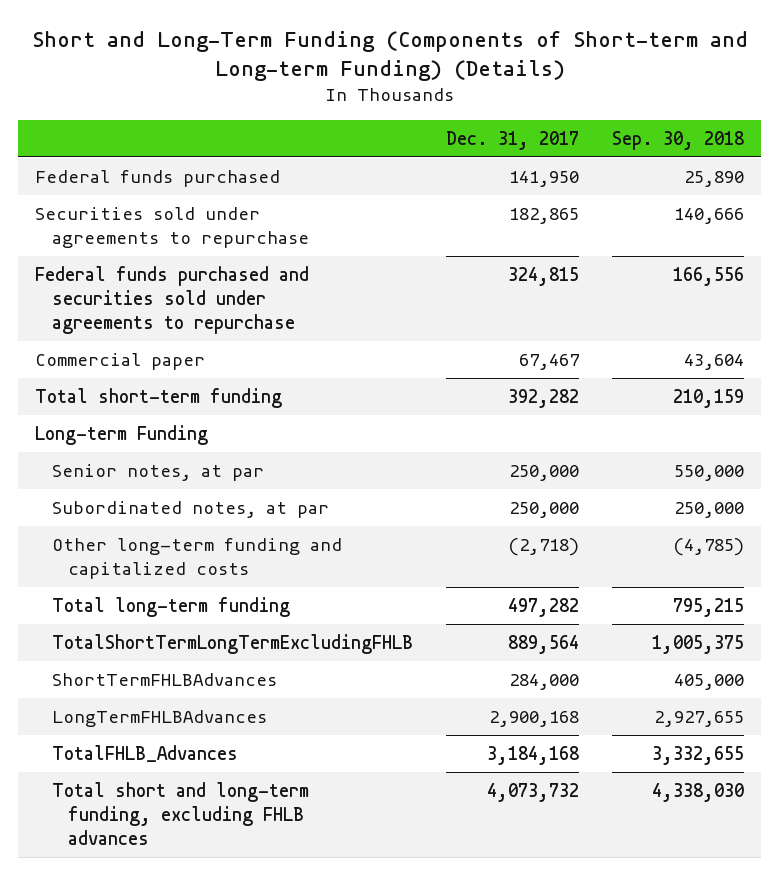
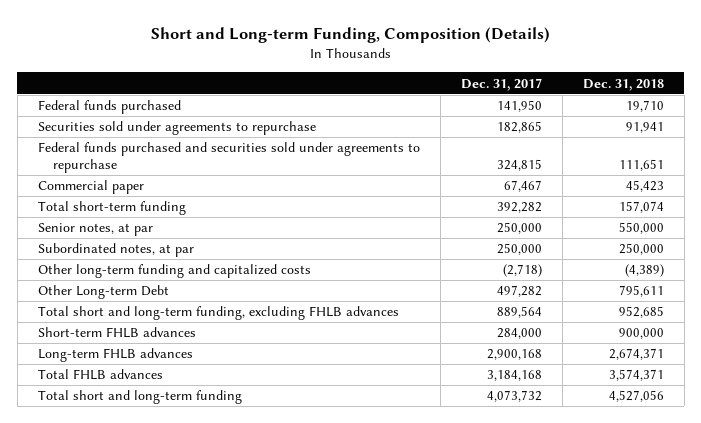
[31,31,748,82] Short and Long-Term Funding (Components of Short-term and Long-term Funding) (Details) -> [150,27,550,44] Short and Long-term Funding, Composition (Details)
[612,130,745,150] Sep. 30, 2018 -> none
none -> [582,78,664,91] Dec. 31, 2018
[34,424,208,445] Long-term Funding -> none
[51,596,290,617] Total long-term funding -> [37,285,169,300] Other Long-term Debt
[51,633,413,654] TotalShortTermLongTermExcludingFHLB -> [37,306,399,321] Total short and long-term funding, excluding FHLB advances
[51,672,277,686] ShortTermFHLBAdvances -> [37,327,196,339] Short-term FHLB advances
[51,709,267,727] LongTermFHLBAdvances -> [37,348,193,363] Long-term FHLB advances
[51,744,238,762] TotalFHLB_Advances -> [37,369,163,381] Total FHLB advances
[51,781,309,846] Total short and long-term funding, excluding FHLB advances -> [37,390,242,405] Total short and long-term funding

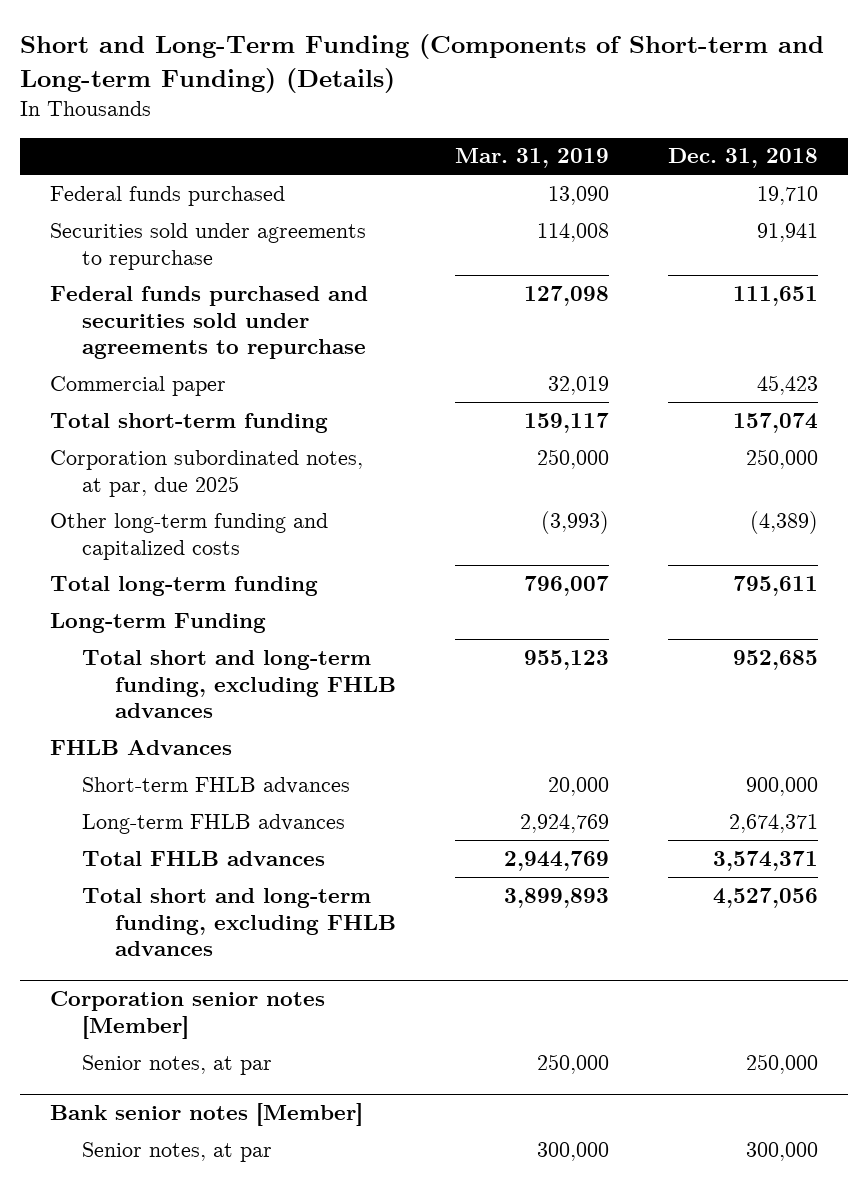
[150,27,550,44] Short and Long-term Funding, Composition (Details) -> [19,34,824,93] Short and Long-Term Funding (Components of Short-term and Long-term Funding) (Details)
[460,77,542,91] Dec. 31, 2017 -> none
none -> [454,148,609,169] Mar. 31, 2019
[37,223,153,237] Senior notes, at par -> none
[37,243,194,258] Subordinated notes, at par -> [49,449,363,497] Corporation subordinated notes, at par, due 2025
[37,285,169,300] Other Long-term Debt -> [49,575,318,596] Total long-term funding
none -> [49,612,266,633] Long-term Funding
none -> [49,739,232,755] FHLB Advances
[37,390,242,405] Total short and long-term funding -> [82,887,396,957] Total short and long-term funding, excluding FHLB advances
none -> [49,991,325,1039] Corporation senior notes [Member]
none -> [82,1054,273,1075] Senior notes, at par
none -> [49,1103,363,1127] Bank senior notes [Member]
none -> [82,1141,273,1162] Senior notes, at par

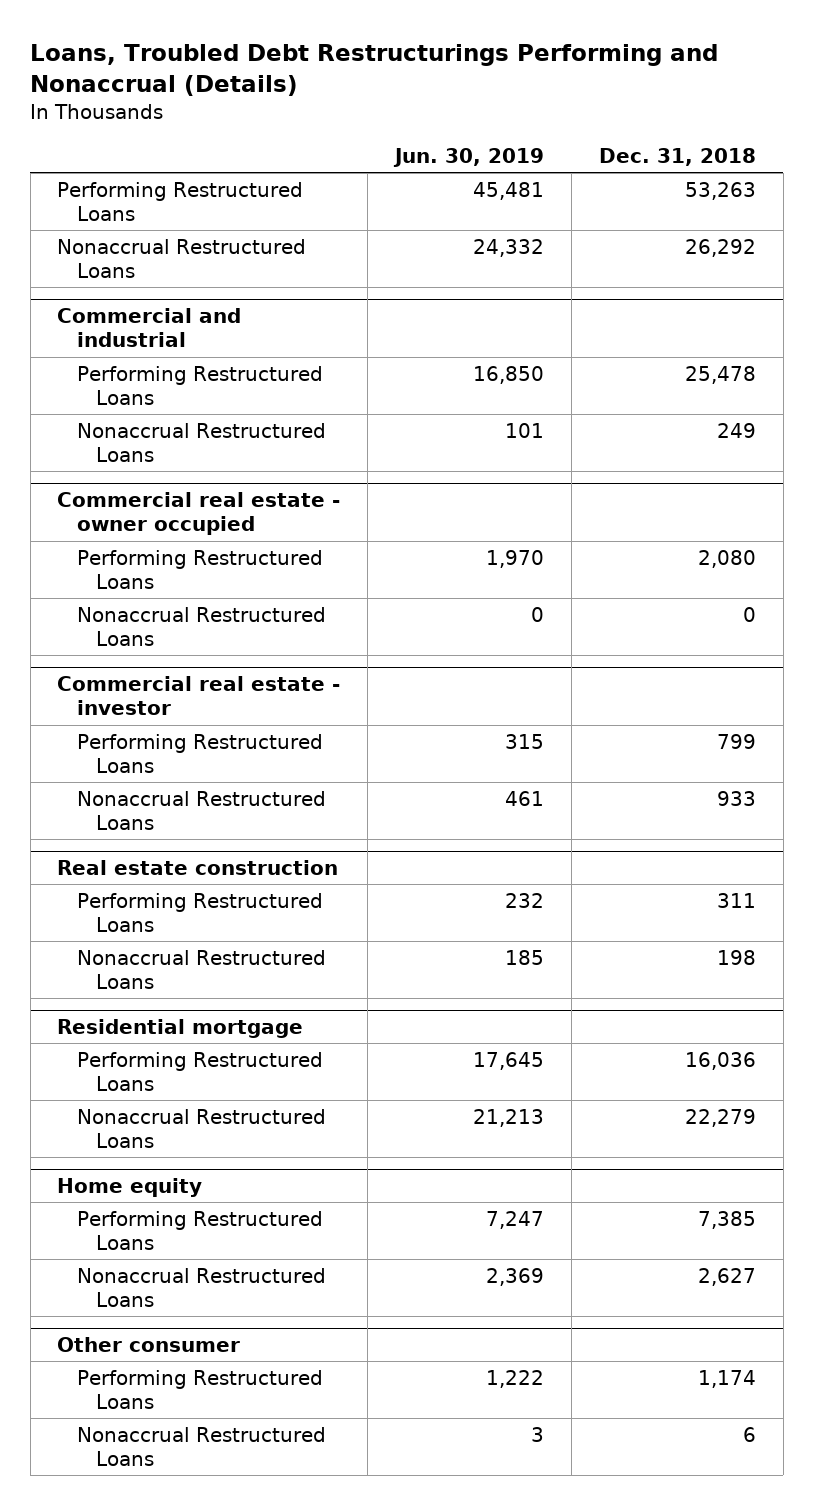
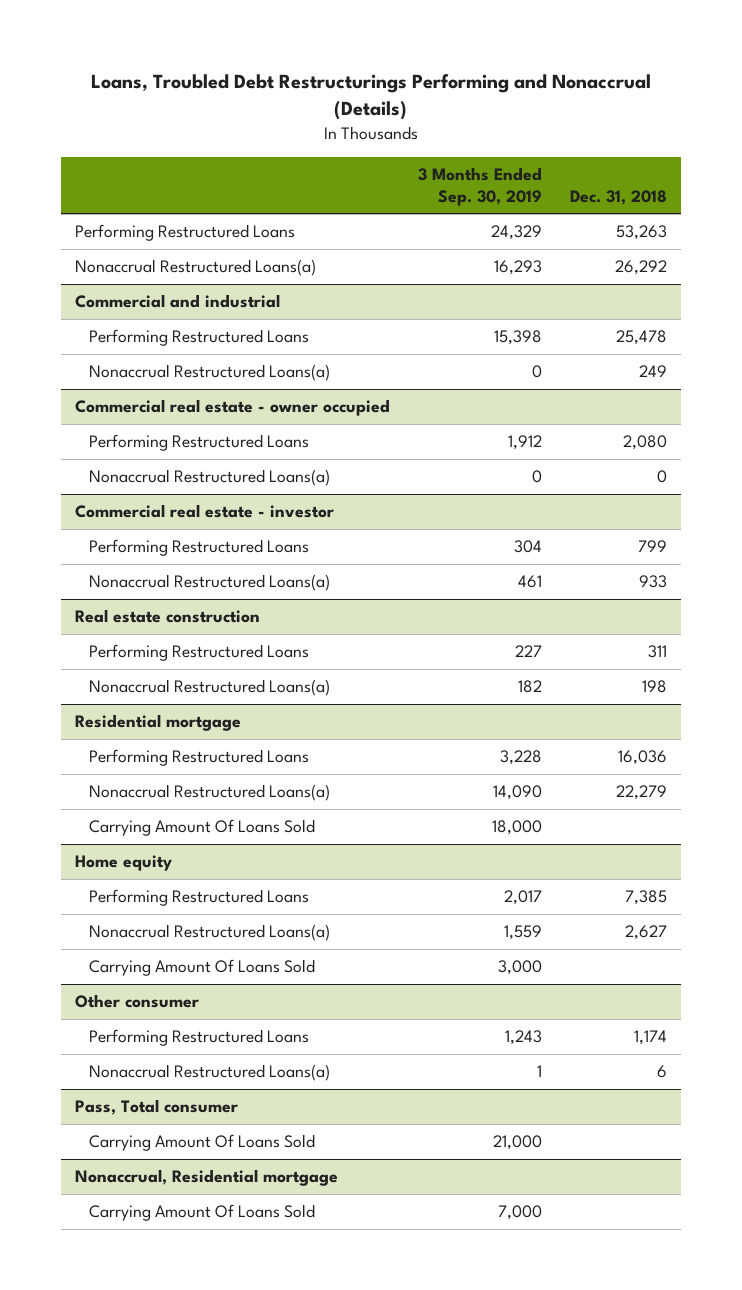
[393,148,545,168] Jun. 30, 2019 -> none
none -> [417,166,542,206] 3 Months Ended Sep. 30, 2019
[57,238,307,279] Nonaccrual Restructured Loans -> [74,259,316,277] Nonaccrual Restructured Loans(a)
[76,422,326,463] Nonaccrual Restructured Loans -> [89,364,331,382] Nonaccrual Restructured Loans(a)
[76,606,326,647] Nonaccrual Restructured Loans -> [89,469,331,487] Nonaccrual Restructured Loans(a)
[76,790,326,831] Nonaccrual Restructured Loans -> [89,574,331,592] Nonaccrual Restructured Loans(a)
[76,949,326,990] Nonaccrual Restructured Loans -> [89,679,331,697] Nonaccrual Restructured Loans(a)
[76,1108,326,1149] Nonaccrual Restructured Loans -> [89,784,331,802] Nonaccrual Restructured Loans(a)
none -> [89,819,316,837] Carrying Amount Of Loans Sold
[76,1267,326,1308] Nonaccrual Restructured Loans -> [89,924,331,942] Nonaccrual Restructured Loans(a)
none -> [89,959,316,977] Carrying Amount Of Loans Sold
[76,1426,326,1467] Nonaccrual Restructured Loans -> [89,1064,331,1082] Nonaccrual Restructured Loans(a)
none -> [74,1099,238,1116] Pass, Total consumer
none -> [89,1134,316,1152] Carrying Amount Of Loans Sold
none -> [74,1169,338,1187] Nonaccrual, Residential mortgage
none -> [89,1204,316,1222] Carrying Amount Of Loans Sold

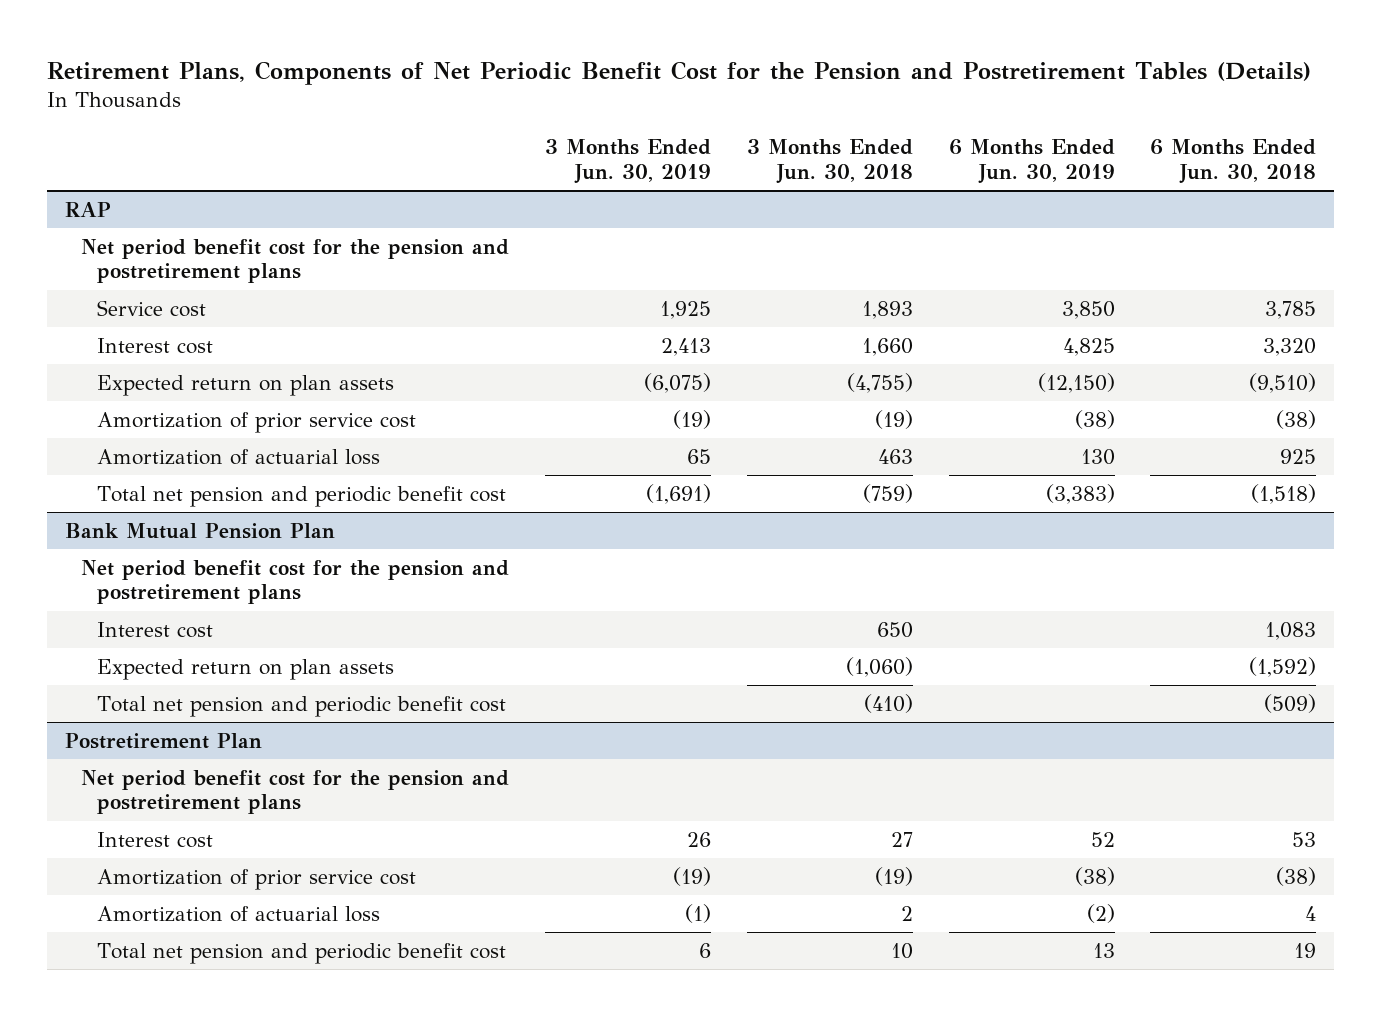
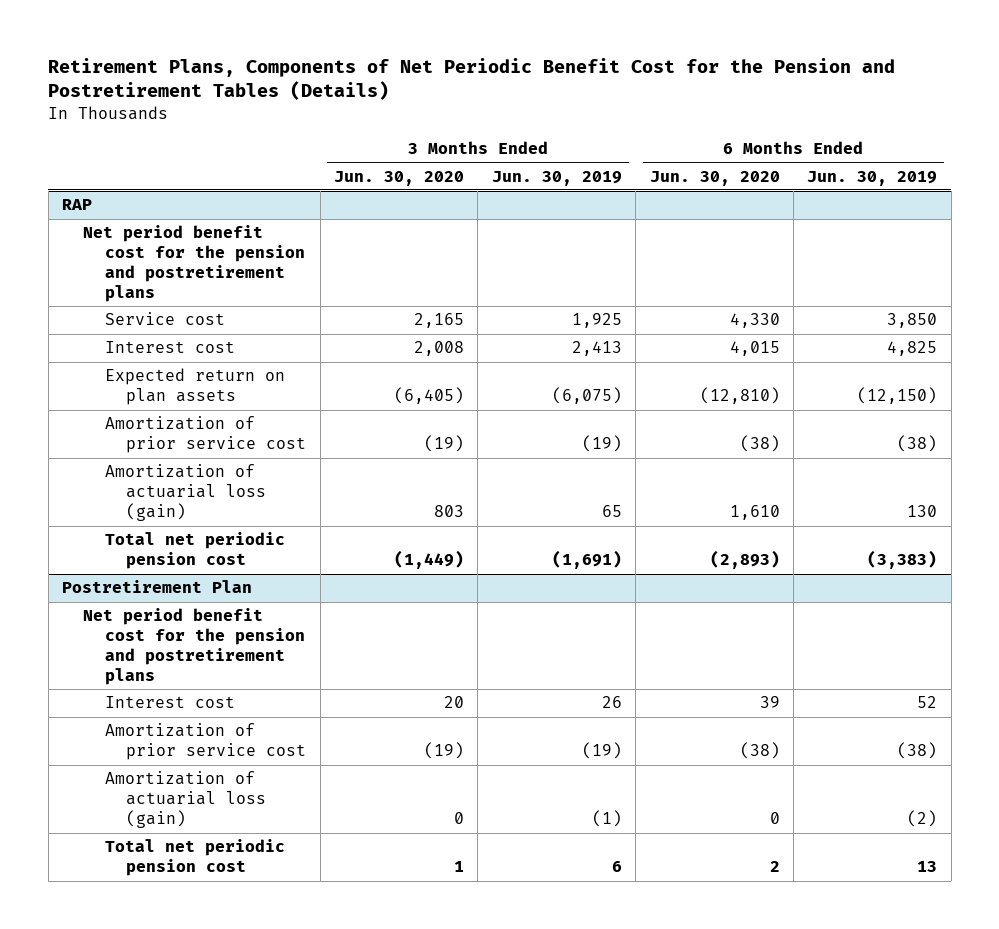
[746,139,913,184] 3 Months Ended Jun. 30, 2018 -> none
[1150,139,1317,184] 6 Months Ended Jun. 30, 2018 -> none
none -> [334,170,465,186] Jun. 30, 2020
none -> [649,170,780,186] Jun. 30, 2020
[65,522,336,539] Bank Mutual Pension Plan -> none
[80,559,509,605] Net period benefit cost for the pension and postretirement plans -> none
[96,621,213,638] Interest cost -> none
[96,658,394,680] Expected return on plan assets -> none
[96,695,506,717] Total net pension and periodic benefit cost -> none
[96,448,380,465] Amortization of actuarial loss -> [104,464,267,522] Amortization of actuarial loss (gain)
[96,485,506,507] Total net pension and periodic benefit cost -> [104,532,285,570] Total net periodic pension cost
[96,905,380,922] Amortization of actuarial loss -> [104,771,267,829] Amortization of actuarial loss (gain)
[96,942,506,964] Total net pension and periodic benefit cost -> [104,839,285,877] Total net periodic pension cost

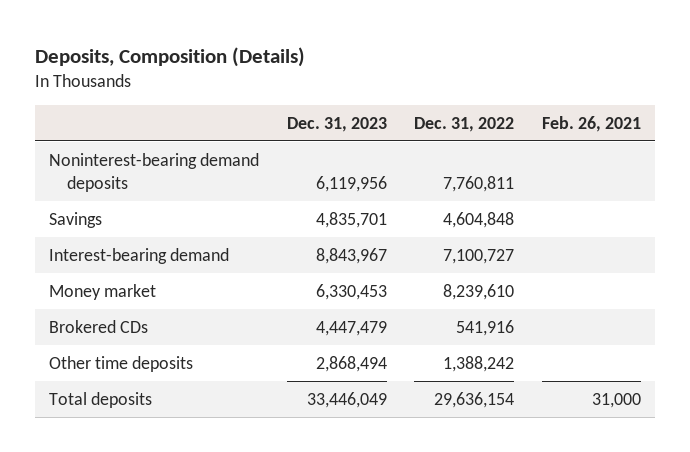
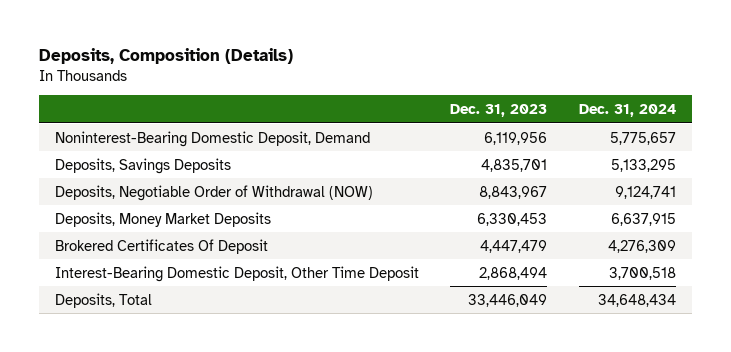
[414,116,515,132] Dec. 31, 2022 -> none
[541,115,641,132] Feb. 26, 2021 -> none
none -> [579,104,677,118] Dec. 31, 2024
[48,152,259,192] Noninterest-bearing demand deposits -> [54,130,370,147] Noninterest-Bearing Domestic Deposit, Demand
[48,211,102,228] Savings -> [54,157,231,174] Deposits, Savings Deposits
[48,247,229,264] Interest-bearing demand -> [54,184,373,201] Deposits, Negotiable Order of Withdrawal (NOW)
[48,283,156,300] Money market -> [54,211,271,227] Deposits, Money Market Deposits
[48,319,148,333] Brokered CDs -> [54,238,268,254] Brokered Certificates Of Deposit
[48,355,193,372] Other time deposits -> [54,265,419,282] Interest-Bearing Domestic Deposit, Other Time Deposit
[48,391,152,408] Total deposits -> [54,292,152,308] Deposits, Total

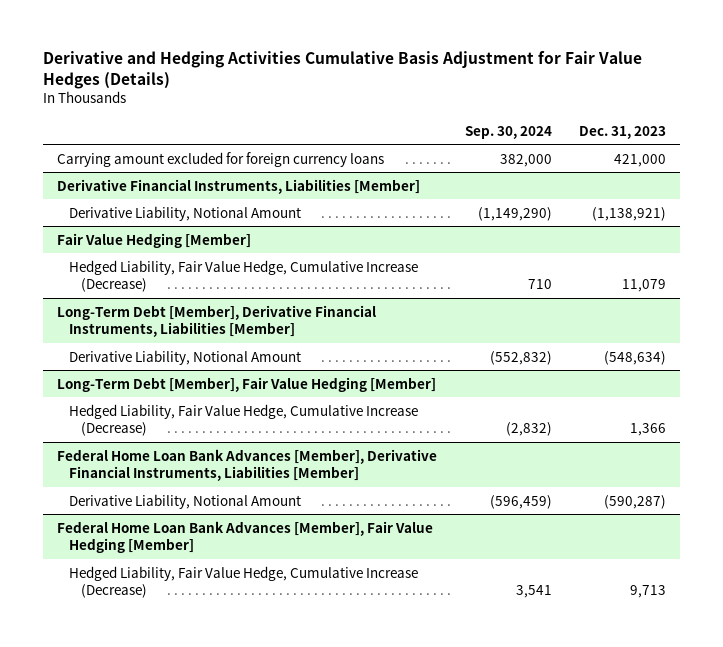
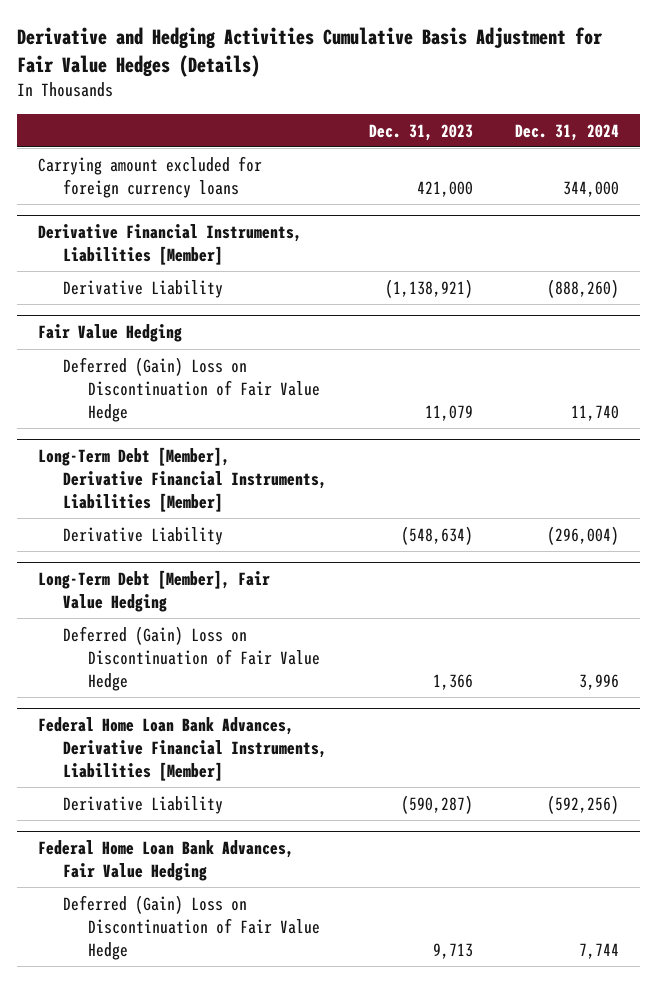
[464,125,552,139] Sep. 30, 2024 -> none
none -> [514,123,619,141] Dec. 31, 2024
[68,205,301,221] Derivative Liability, Notional Amount -> [62,279,223,298] Derivative Liability
[56,232,251,248] Fair Value Hedging [Member] -> [37,324,182,343] Fair Value Hedging
[68,259,418,293] Hedged Liability, Fair Value Hedge, Cumulative Increase (Decrease) -> [62,356,321,422] Deferred (Gain) Loss on Discontinuation of Fair Value Hedge
[68,349,301,365] Derivative Liability, Notional Amount -> [62,526,223,545] Derivative Liability
[56,376,436,392] Long-Term Debt [Member], Fair Value Hedging [Member] -> [37,570,270,613] Long-Term Debt [Member], Fair Value Hedging
[68,403,418,437] Hedged Liability, Fair Value Hedge, Cumulative Increase (Decrease) -> [62,625,321,691] Deferred (Gain) Loss on Discontinuation of Fair Value Hedge
[56,448,437,482] Federal Home Loan Bank Advances [Member], Derivative Financial Instruments, Liabilities [Member] -> [37,717,327,781] Federal Home Loan Bank Advances, Derivative Financial Instruments, Liabilities [Member]
[68,493,301,509] Derivative Liability, Notional Amount -> [62,795,223,814] Derivative Liability
[56,520,433,554] Federal Home Loan Bank Advances [Member], Fair Value Hedging [Member] -> [37,840,294,882] Federal Home Loan Bank Advances, Fair Value Hedging
[68,565,418,599] Hedged Liability, Fair Value Hedge, Cumulative Increase (Decrease) -> [62,894,321,960] Deferred (Gain) Loss on Discontinuation of Fair Value Hedge

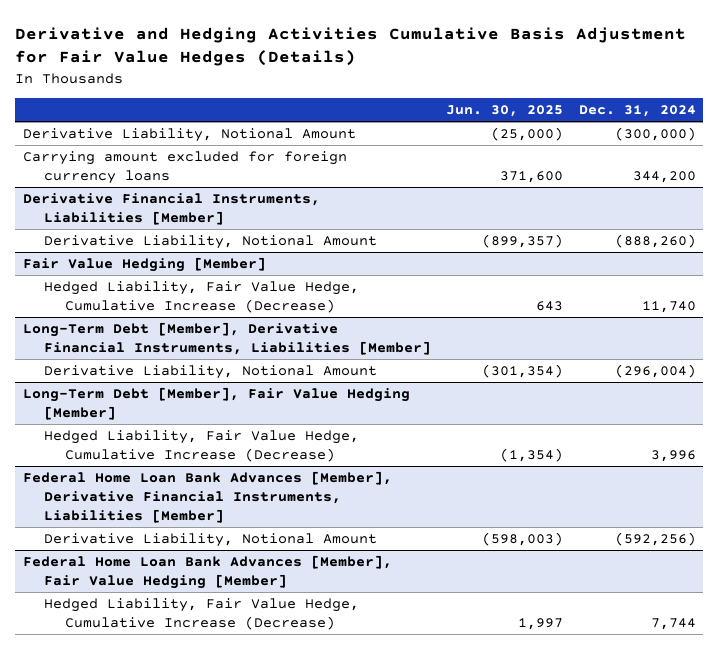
[368,123,473,141] Dec. 31, 2023 -> none
none -> [446,104,564,117] Jun. 30, 2025
none -> [22,128,356,143] Derivative Liability, Notional Amount
[562,180,619,197] 344,000 -> [632,171,696,184] 344,200
[62,279,223,298] Derivative Liability -> [43,235,377,250] Derivative Liability, Notional Amount
[37,324,182,343] Fair Value Hedging -> [22,257,266,273] Fair Value Hedging [Member]
[62,356,321,422] Deferred (Gain) Loss on Discontinuation of Fair Value Hedge -> [43,281,359,314] Hedged Liability, Fair Value Hedge, Cumulative Increase (Decrease)
[62,526,223,545] Derivative Liability -> [43,365,377,380] Derivative Liability, Notional Amount
[37,570,270,613] Long-Term Debt [Member], Fair Value Hedging -> [22,387,410,421] Long-Term Debt [Member], Fair Value Hedging [Member]
[62,625,321,691] Deferred (Gain) Loss on Discontinuation of Fair Value Hedge -> [43,430,359,463] Hedged Liability, Fair Value Hedge, Cumulative Increase (Decrease)
[37,717,327,781] Federal Home Loan Bank Advances, Derivative Financial Instruments, Liabilities [Member] -> [22,471,392,523] Federal Home Loan Bank Advances [Member], Derivative Financial Instruments, Liabilities [Member]
[62,795,223,814] Derivative Liability -> [43,533,377,548] Derivative Liability, Notional Amount
[37,840,294,882] Federal Home Loan Bank Advances, Fair Value Hedging -> [22,555,392,590] Federal Home Loan Bank Advances [Member], Fair Value Hedging [Member]
[62,894,321,960] Deferred (Gain) Loss on Discontinuation of Fair Value Hedge -> [43,598,359,631] Hedged Liability, Fair Value Hedge, Cumulative Increase (Decrease)

